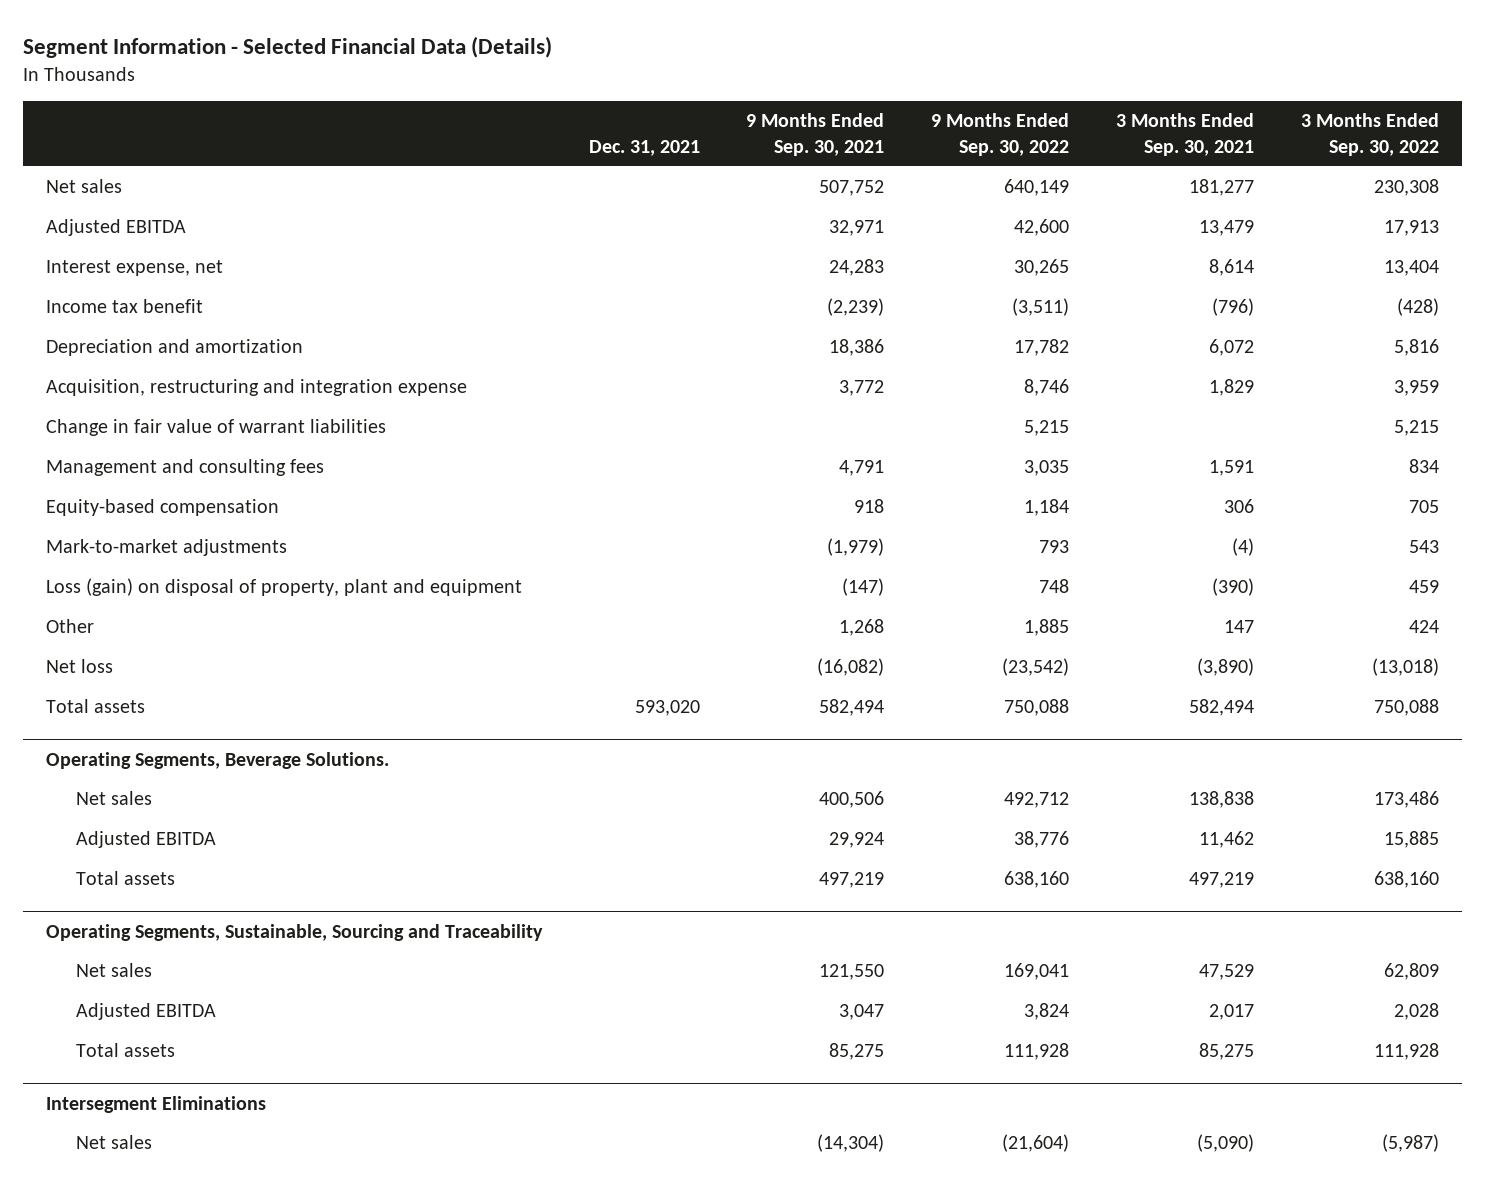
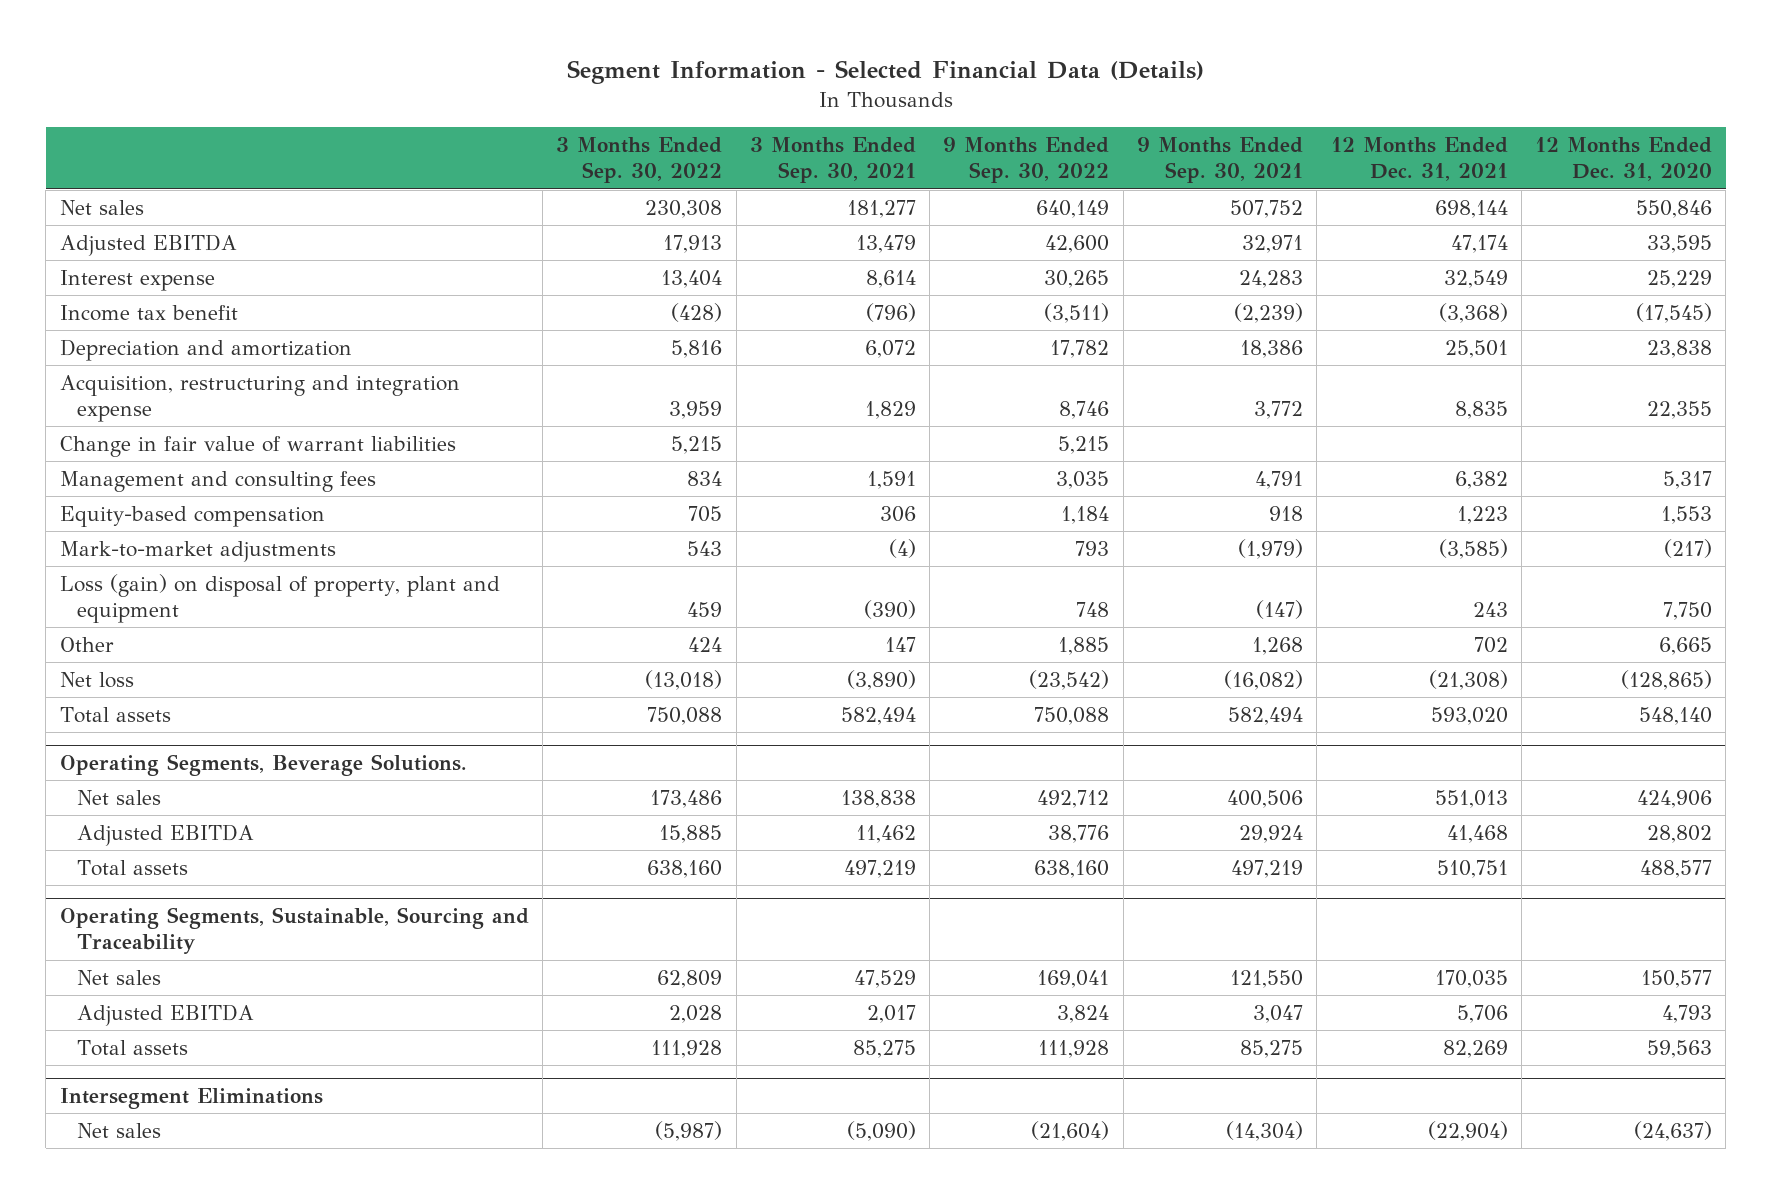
[588,139,700,156] Dec. 31, 2021 -> none
none -> [1330,137,1508,182] 12 Months Ended Dec. 31, 2021
none -> [1535,137,1713,182] 12 Months Ended Dec. 31, 2020
[45,260,223,277] Interest expense, net -> [59,269,215,291] Interest expense

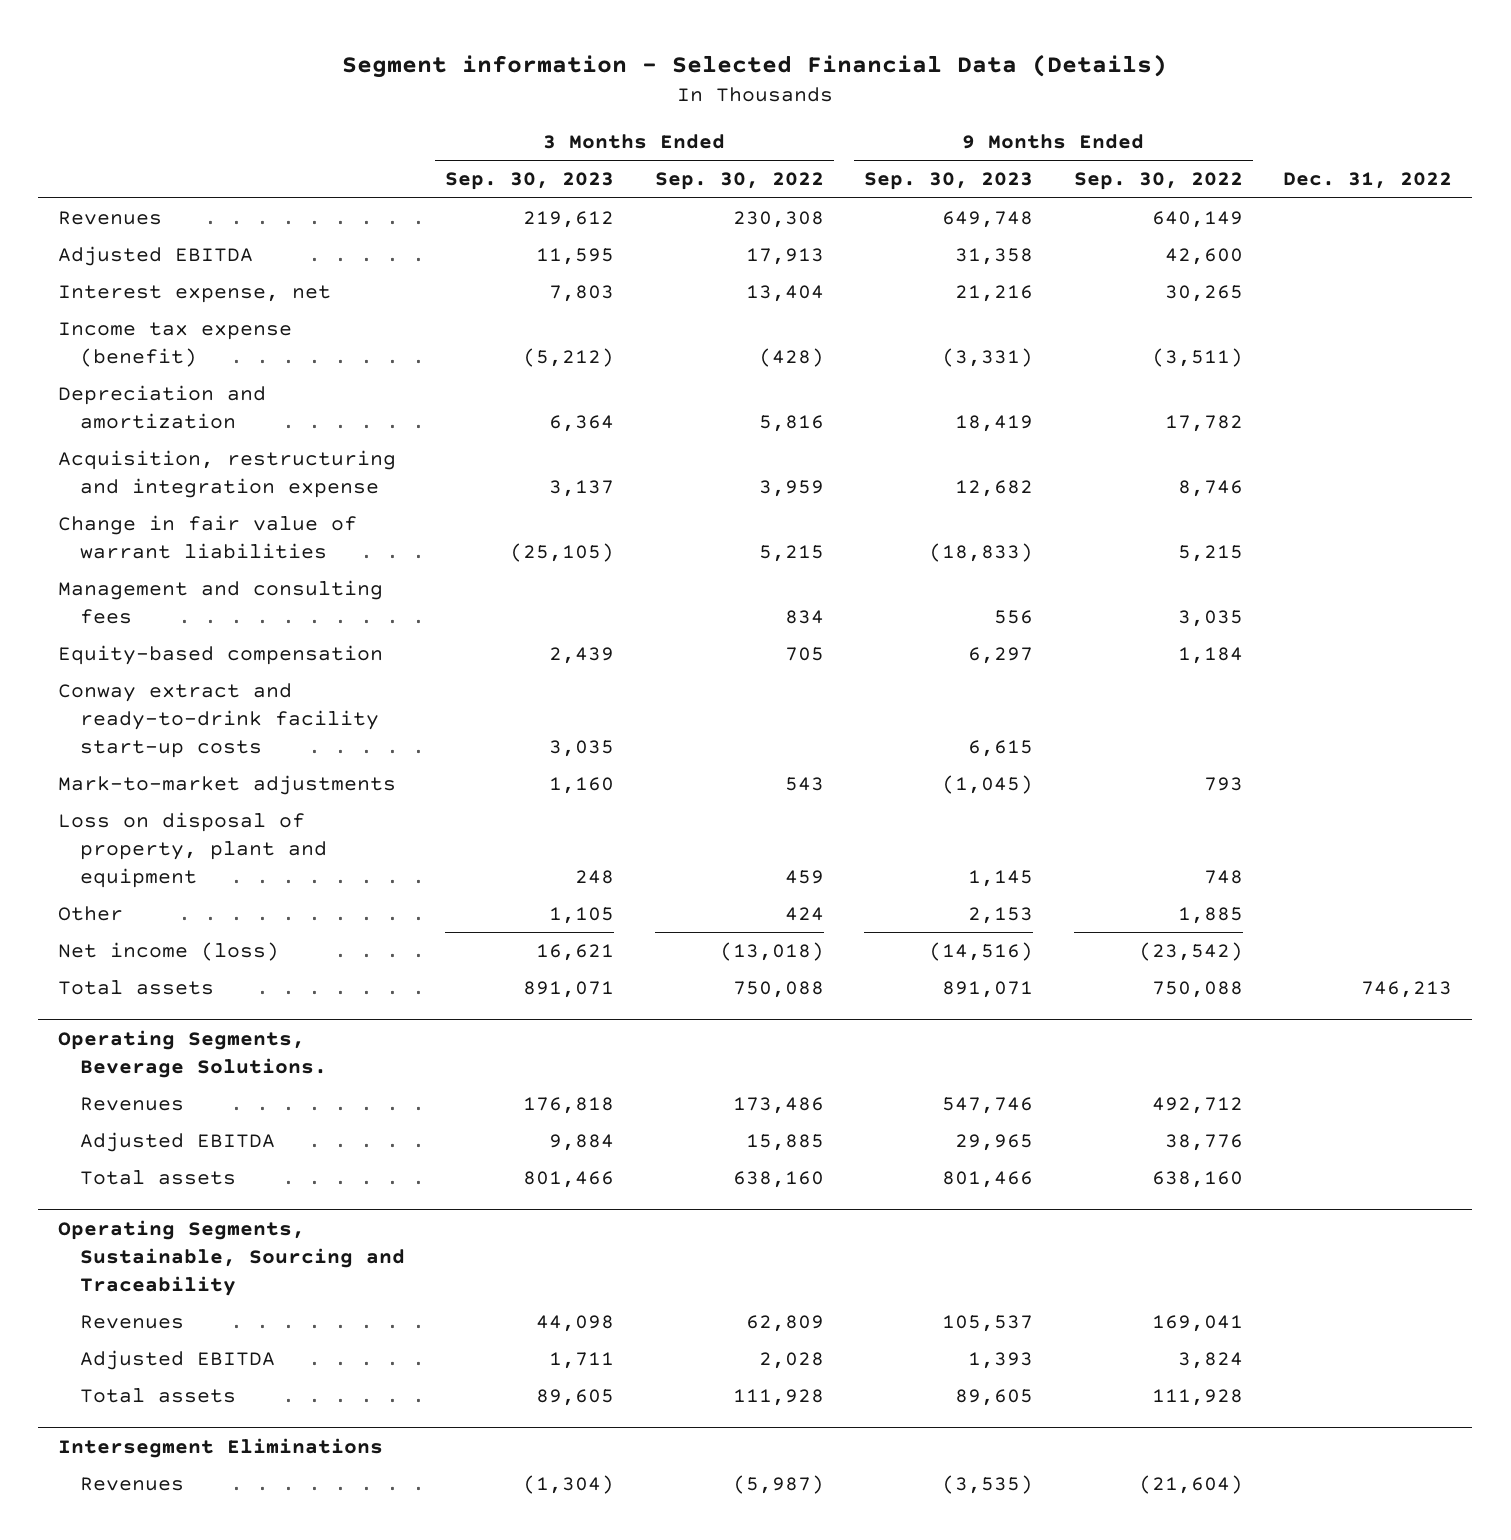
[566,60,1204,85] Segment Information - Selected Financial Data (Details) -> [342,53,1168,78] Segment information - Selected Financial Data (Details)
[749,137,916,184] 3 Months Ended Sep. 30, 2021 -> none
[1136,137,1303,184] 9 Months Ended Sep. 30, 2021 -> none
[1330,137,1508,182] 12 Months Ended Dec. 31, 2021 -> none
[1535,137,1713,182] 12 Months Ended Dec. 31, 2020 -> none
none -> [445,172,615,191] Sep. 30, 2023
none -> [864,172,1034,191] Sep. 30, 2023
none -> [1283,172,1453,190] Dec. 31, 2022
[59,199,144,215] Net sales -> [58,211,163,226] Revenues
[59,269,215,291] Interest expense -> [58,285,332,304] Interest expense, net
[59,304,238,321] Income tax benefit -> [58,322,293,367] Income tax expense (benefit)
none -> [58,683,379,758] Conway extract and ready-to-drink facility start-up costs
[59,573,500,624] Loss (gain) on disposal of property, plant and equipment -> [58,812,327,888] Loss on disposal of property, plant and equipment
[59,671,134,688] Net loss -> [58,942,280,962] Net income (loss)
[77,789,162,805] Net sales -> [79,1097,184,1112] Revenues
[77,969,162,985] Net sales -> [79,1315,184,1330] Revenues
[77,1122,162,1138] Net sales -> [79,1477,184,1492] Revenues

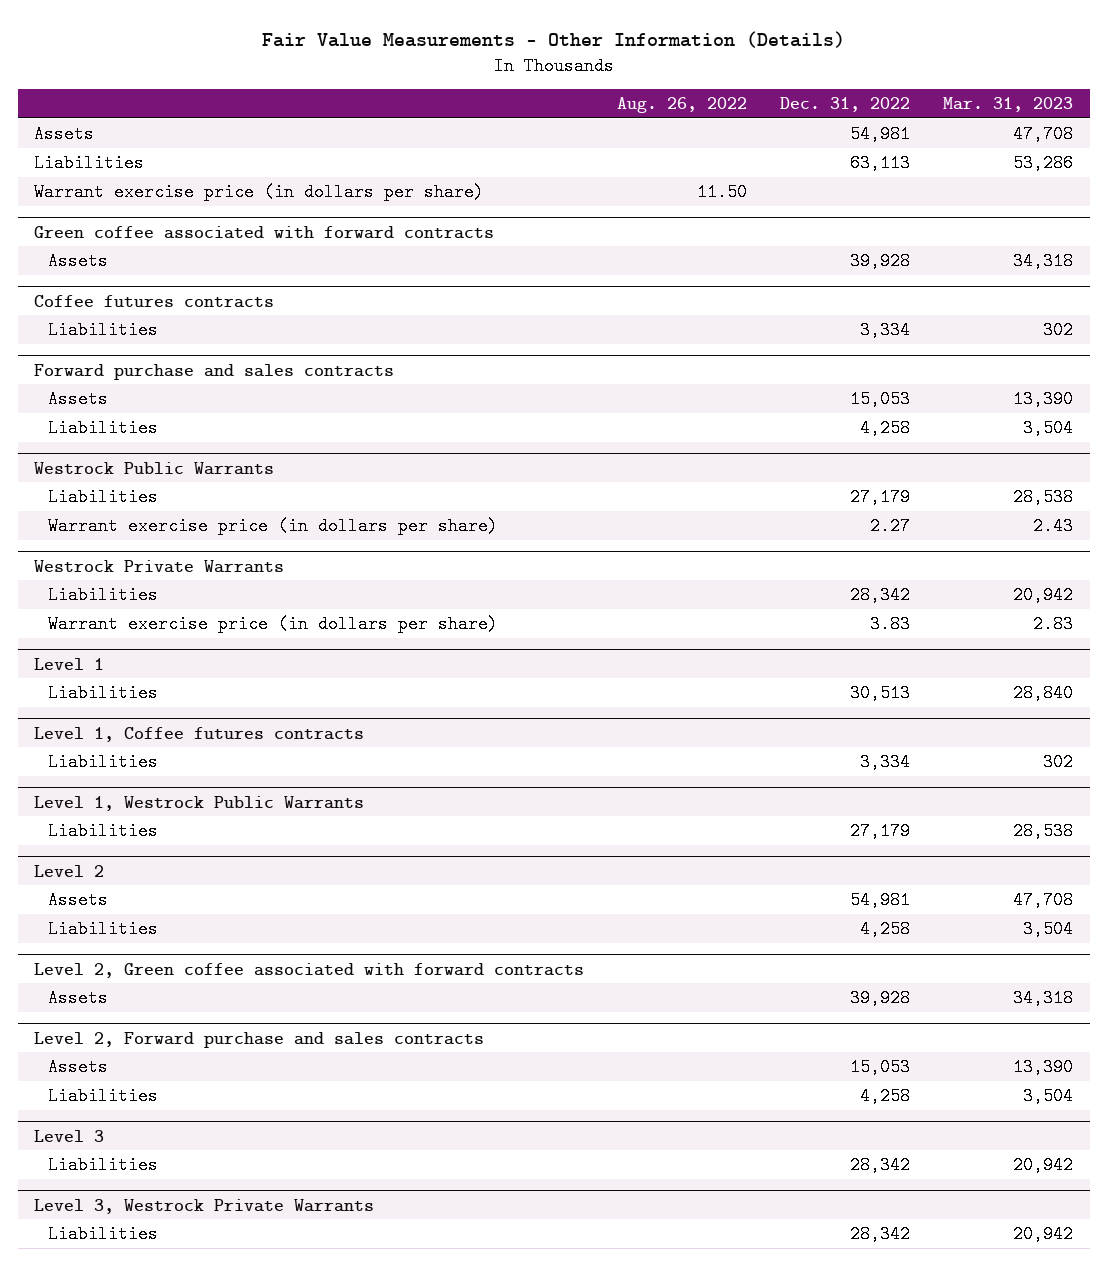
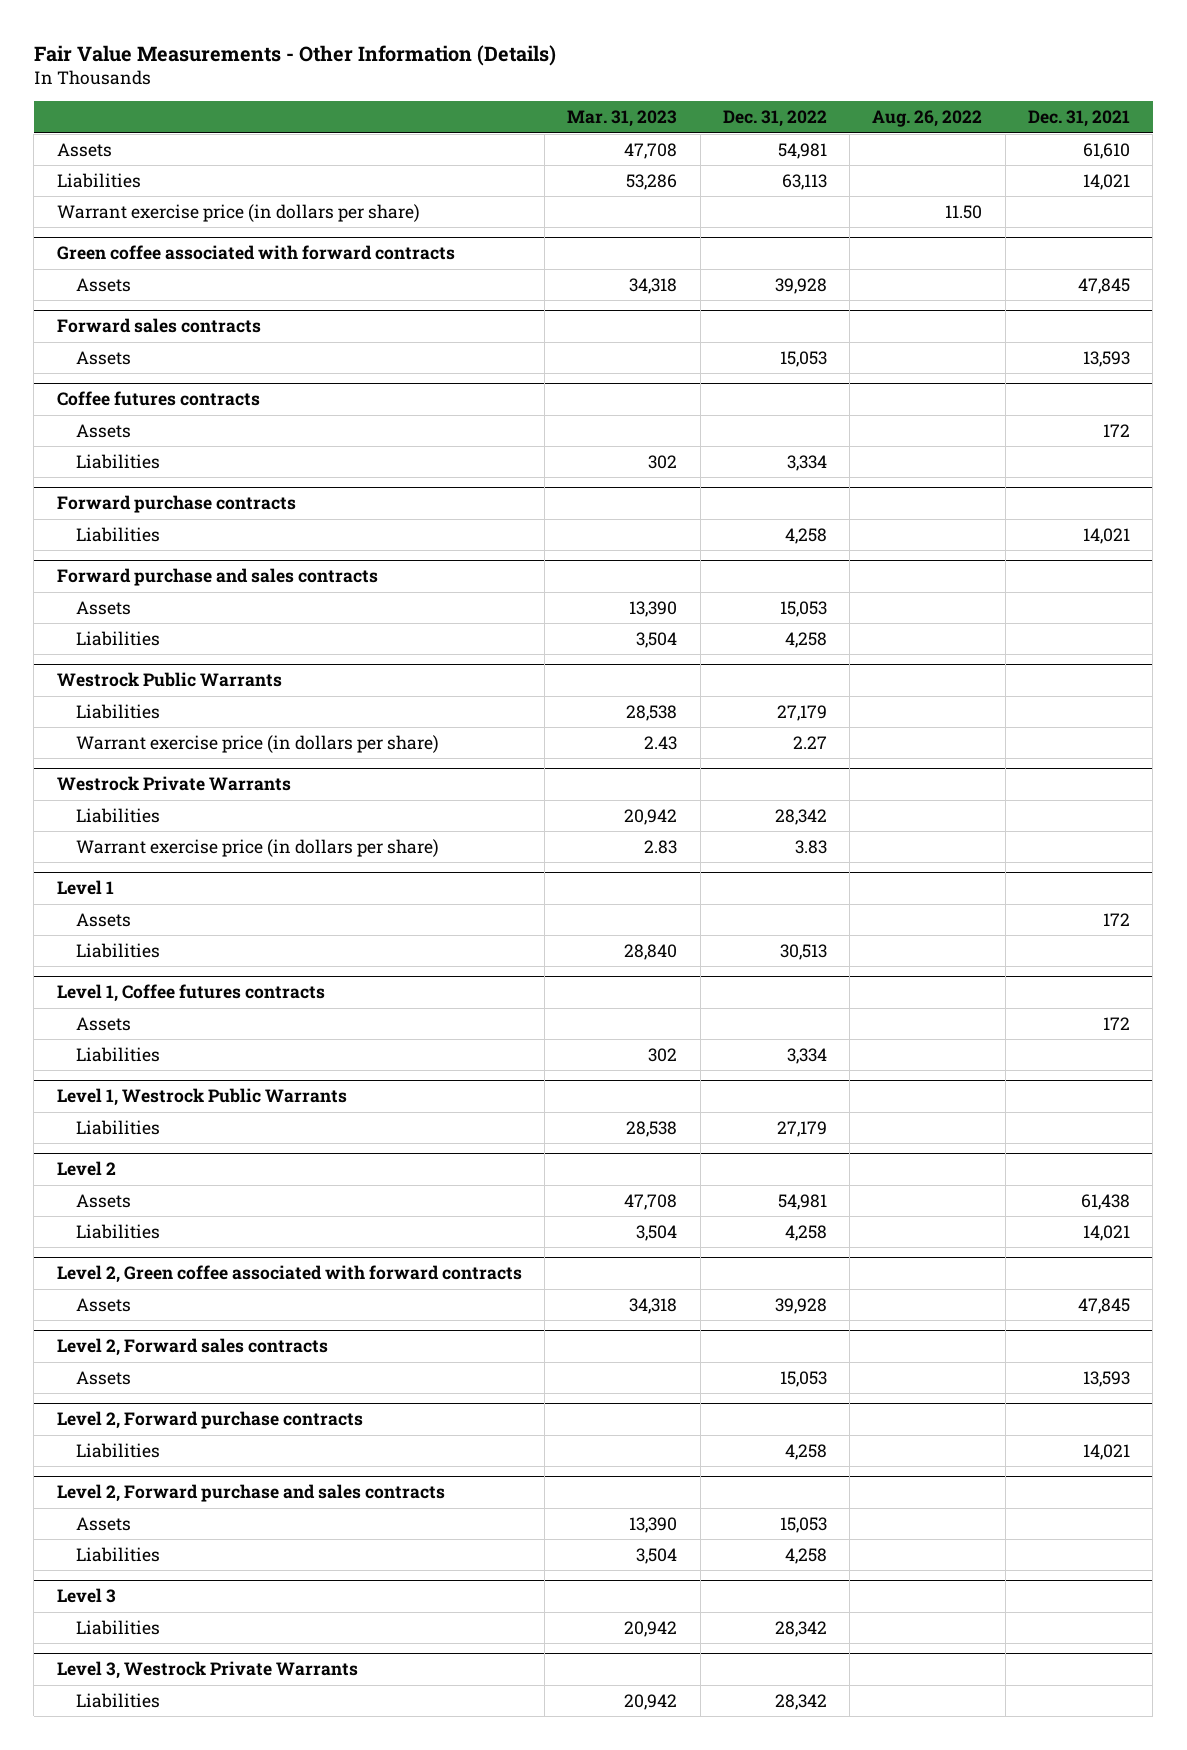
none -> [1027,110,1130,128] Dec. 31, 2021
none -> [56,318,261,334] Forward sales contracts
none -> [75,350,131,365] Assets
none -> [75,423,131,438] Assets
none -> [56,495,296,514] Forward purchase contracts
none -> [75,526,160,542] Liabilities
none -> [75,912,131,927] Assets
none -> [75,1016,131,1031] Assets
none -> [56,1338,328,1357] Level 2, Forward sales contracts
none -> [75,1370,131,1385] Assets
none -> [56,1411,363,1430] Level 2, Forward purchase contracts
none -> [75,1442,160,1458] Liabilities

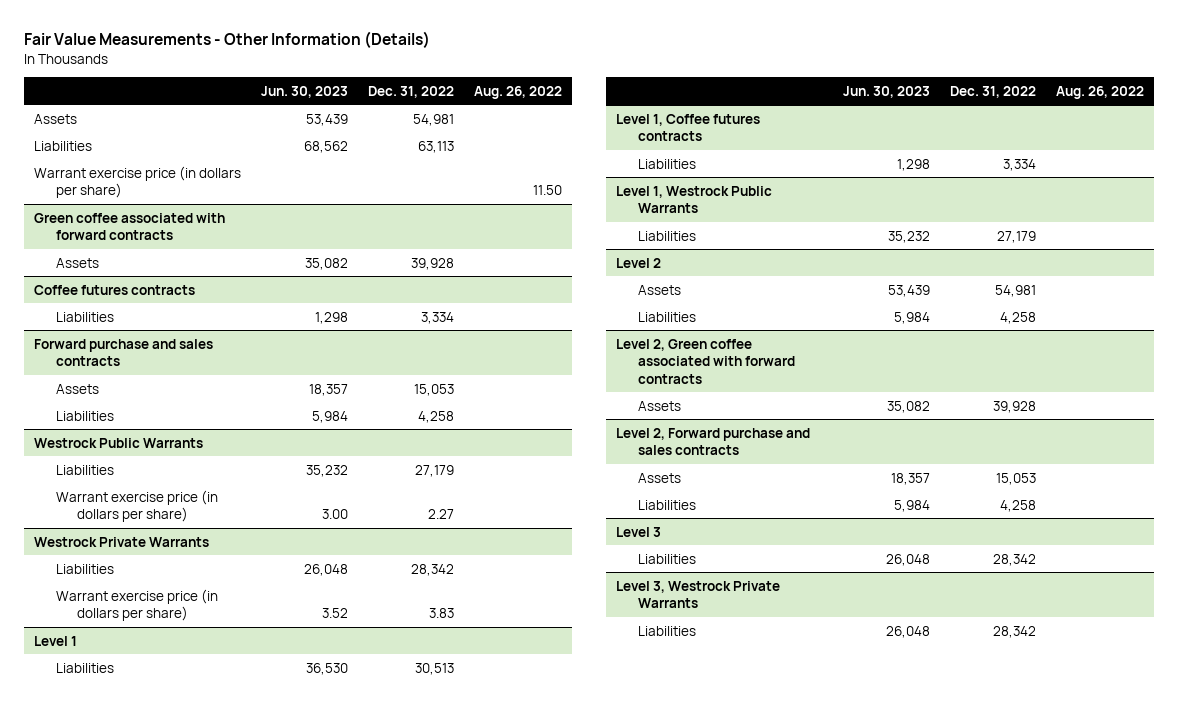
[567,110,678,128] Mar. 31, 2023 -> none
[1027,110,1130,128] Dec. 31, 2021 -> none
none -> [261,85,349,98] Jun. 30, 2023
[56,318,261,334] Forward sales contracts -> none
[75,350,131,365] Assets -> none
[75,423,131,438] Assets -> none
[56,495,296,514] Forward purchase contracts -> none
[75,526,160,542] Liabilities -> none
[75,912,131,927] Assets -> none
[75,1016,131,1031] Assets -> none
[56,1338,328,1357] Level 2, Forward sales contracts -> none
[75,1370,131,1385] Assets -> none
[56,1411,363,1430] Level 2, Forward purchase contracts -> none
[75,1442,160,1458] Liabilities -> none

